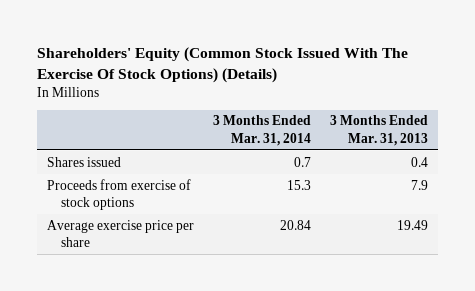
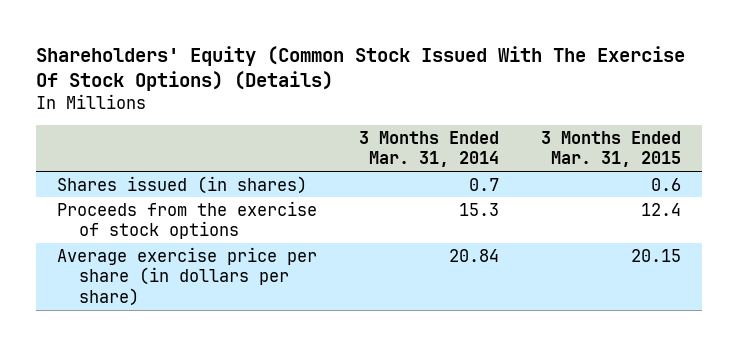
[330,115,429,146] 3 Months Ended Mar. 31, 2013 -> none
none -> [541,130,682,168] 3 Months Ended Mar. 31, 2015
[47,156,122,167] Shares issued -> [57,175,308,194] Shares issued (in shares)
[47,178,192,210] Proceeds from exercise of stock options -> [57,200,318,240] Proceeds from the exercise of stock options
[47,219,195,247] Average exercise price per share -> [57,246,318,307] Average exercise price per share (in dollars per share)

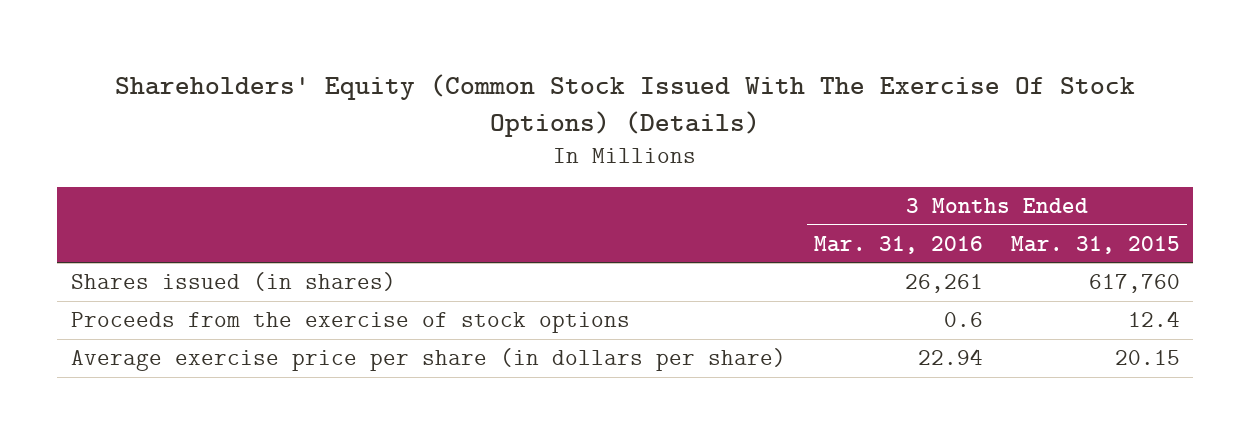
[359,130,500,168] 3 Months Ended Mar. 31, 2014 -> none
none -> [813,235,983,254] Mar. 31, 2016
[651,177,682,191] 0.6 -> [1088,274,1180,294] 617,760

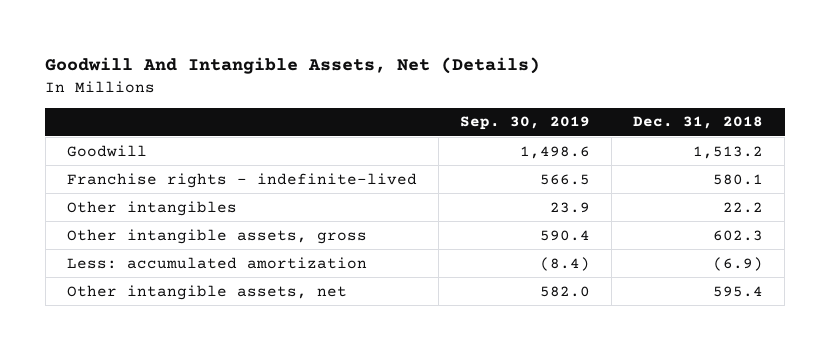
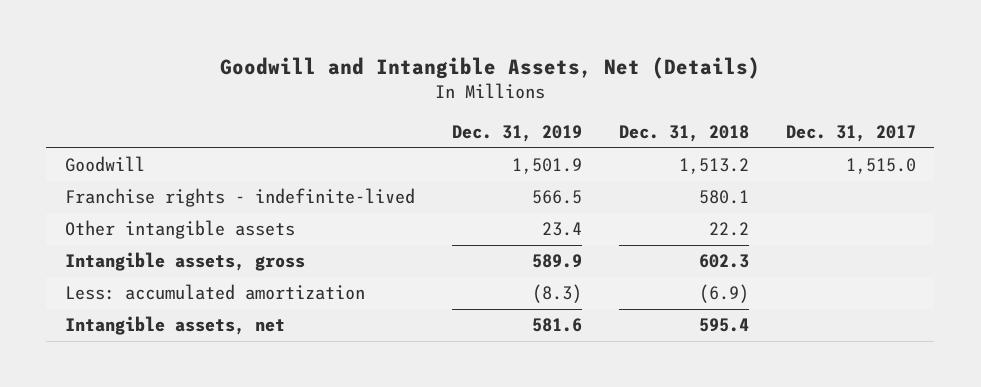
[45,57,541,75] Goodwill And Intangible Assets, Net (Details) -> [220,56,761,79] Goodwill and Intangible Assets, Net (Details)
[460,116,591,131] Sep. 30, 2019 -> none
none -> [451,124,582,142] Dec. 31, 2019
none -> [785,124,916,142] Dec. 31, 2017
[66,200,237,216] Other intangibles -> [64,220,295,240] Other intangible assets
[66,228,367,244] Other intangible assets, gross -> [64,252,305,272] Intangible assets, gross
[66,284,347,300] Other intangible assets, net -> [64,316,285,336] Intangible assets, net

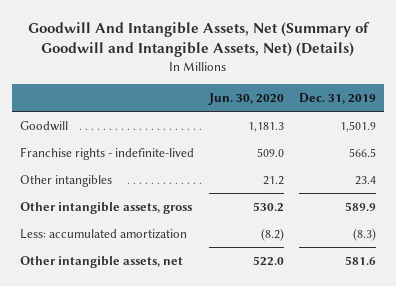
[220,56,761,79] Goodwill and Intangible Assets, Net (Details) -> [28,21,371,58] Goodwill And Intangible Assets, Net (Summary of Goodwill and Intangible Assets, Net) (Details)
[618,124,749,142] Dec. 31, 2018 -> none
[785,124,916,142] Dec. 31, 2017 -> none
none -> [208,92,285,105] Jun. 30, 2020
[64,220,295,240] Other intangible assets -> [20,174,113,187] Other intangibles
[64,252,305,272] Intangible assets, gross -> [20,201,193,214] Other intangible assets, gross
[64,316,285,336] Intangible assets, net -> [20,255,184,268] Other intangible assets, net

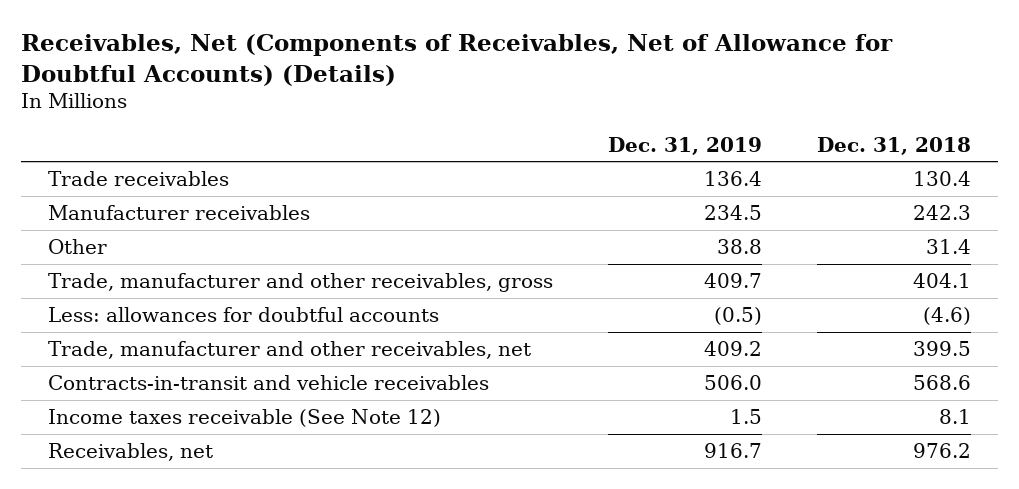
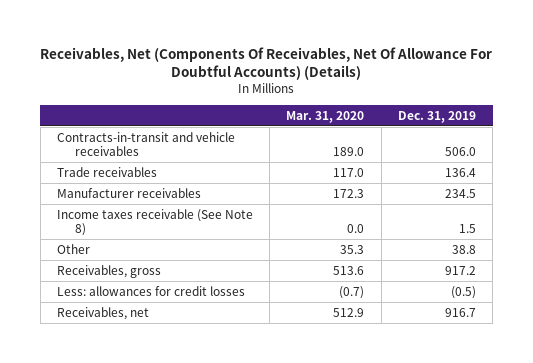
[20,34,893,86] Receivables, Net (Components of Receivables, Net of Allowance for Doubtful Accounts) (Details) -> [40,46,493,81] Receivables, Net (Components Of Receivables, Net Of Allowance For Doubtful Accounts) (Details)
[816,136,971,155] Dec. 31, 2018 -> none
none -> [286,110,365,123] Mar. 31, 2020
[48,375,490,391] Contracts-in-transit and vehicle receivables -> [56,131,235,156] Contracts-in-transit and vehicle receivables
none -> [56,208,253,236] Income taxes receivable (See Note 8)
[48,273,554,293] Trade, manufacturer and other receivables, gross -> none
[48,341,532,360] Trade, manufacturer and other receivables, net -> none
[48,409,442,428] Income taxes receivable (See Note 12) -> none
none -> [56,264,161,278] Receivables, gross
[48,307,440,323] Less: allowances for doubtful accounts -> [56,285,245,296] Less: allowances for credit losses

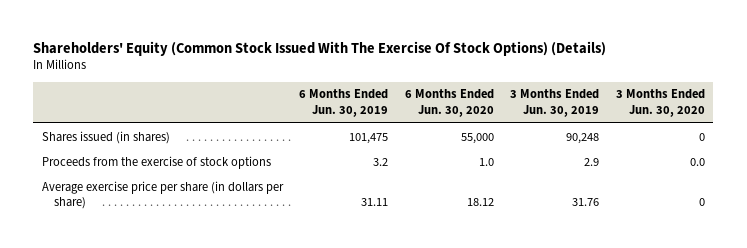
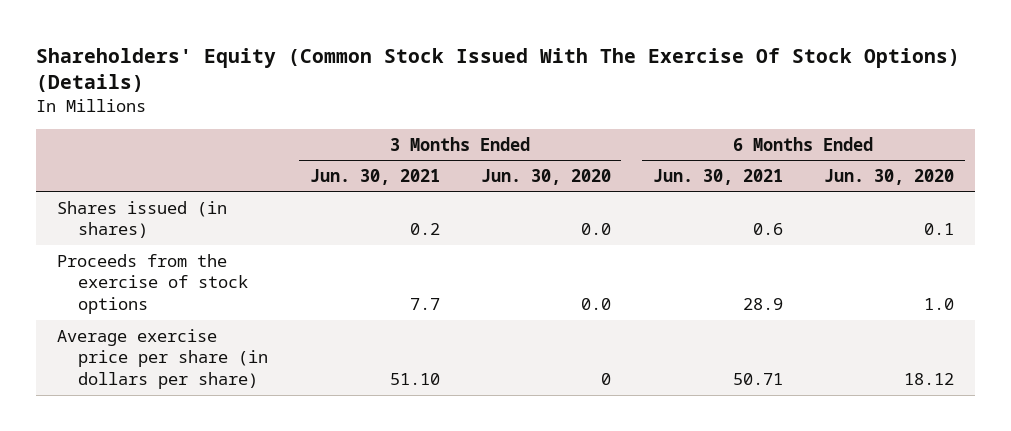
[299,89,389,118] 6 Months Ended Jun. 30, 2019 -> none
[510,89,600,118] 3 Months Ended Jun. 30, 2019 -> none
none -> [309,168,440,185] Jun. 30, 2021
none -> [652,168,783,185] Jun. 30, 2021
[460,132,494,144] 55,000 -> [924,223,955,236] 0.1
[699,132,706,141] 0 -> [581,223,612,236] 0.0

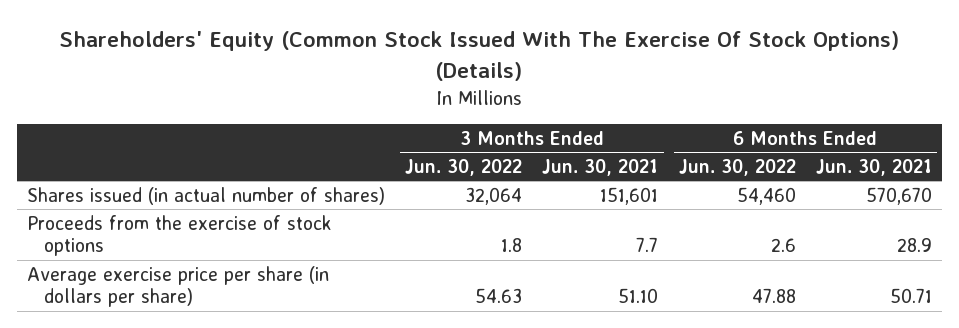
[481,168,612,185] Jun. 30, 2020 -> none
[824,168,955,185] Jun. 30, 2020 -> none
none -> [405,158,523,176] Jun. 30, 2022
none -> [678,158,796,176] Jun. 30, 2022
[56,200,227,239] Shares issued (in shares) -> [26,186,385,205] Shares issued (in actual number of shares)
[409,223,440,236] 0.2 -> [600,186,659,205] 151,601
[752,223,783,236] 0.6 -> [865,186,932,205] 570,670

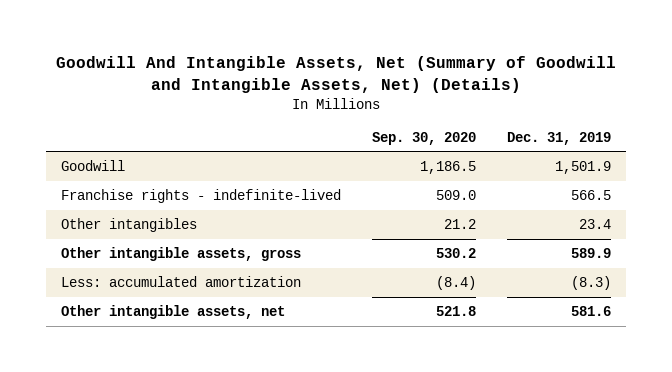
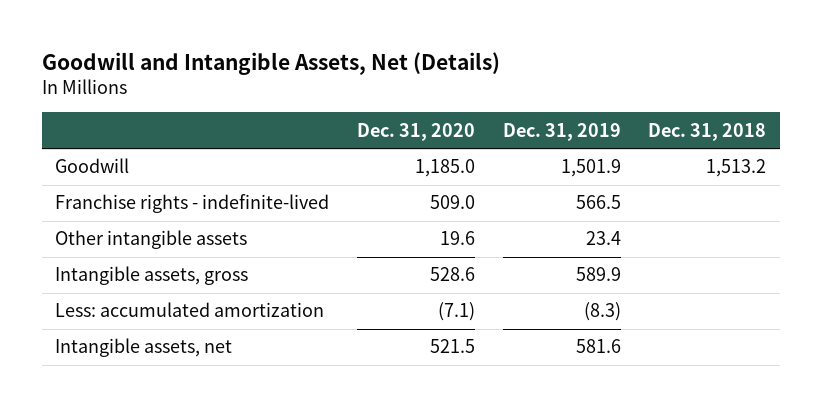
[56,55,617,93] Goodwill And Intangible Assets, Net (Summary of Goodwill and Intangible Assets, Net) (Details) -> [41,51,500,75] Goodwill and Intangible Assets, Net (Details)
[372,131,477,145] Sep. 30, 2020 -> none
none -> [357,122,476,141] Dec. 31, 2020
none -> [648,122,767,141] Dec. 31, 2018
[61,217,198,232] Other intangibles -> [55,230,248,250] Other intangible assets
[61,246,302,261] Other intangible assets, gross -> [55,266,249,286] Intangible assets, gross
[61,304,286,319] Other intangible assets, net -> [55,338,233,358] Intangible assets, net

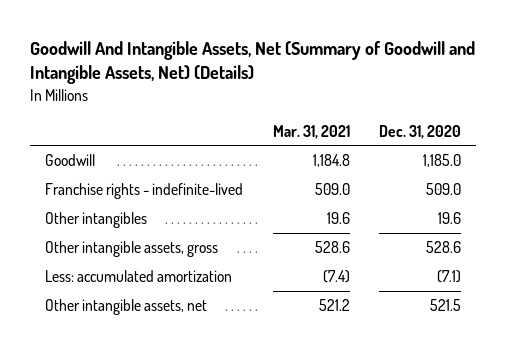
[41,51,500,75] Goodwill and Intangible Assets, Net (Details) -> [30,40,476,85] Goodwill And Intangible Assets, Net (Summary of Goodwill and Intangible Assets, Net) (Details)
[502,122,621,141] Dec. 31, 2019 -> none
[648,122,767,141] Dec. 31, 2018 -> none
none -> [272,124,350,139] Mar. 31, 2021
[55,230,248,250] Other intangible assets -> [45,212,148,229] Other intangibles
[55,266,249,286] Intangible assets, gross -> [45,241,219,258] Other intangible assets, gross
[55,338,233,358] Intangible assets, net -> [45,299,208,316] Other intangible assets, net

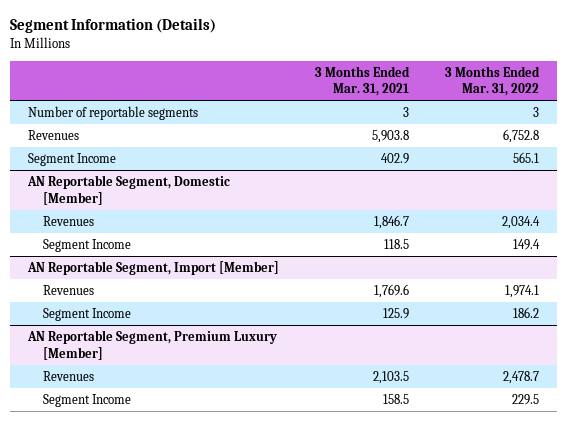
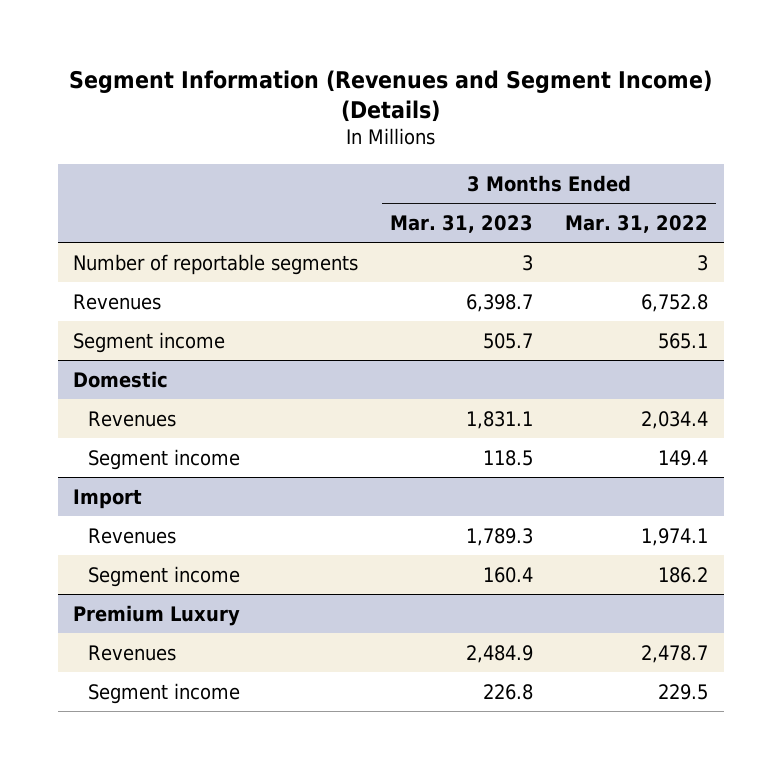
[10,18,217,34] Segment Information (Details) -> [68,69,712,123] Segment Information (Revenues and Segment Income) (Details)
[315,65,411,97] 3 Months Ended Mar. 31, 2021 -> none
none -> [390,214,534,233] Mar. 31, 2023
[28,152,117,166] Segment Income -> [73,331,226,353] Segment income
[27,174,231,205] AN Reportable Segment, Domestic [Member] -> [73,370,169,388] Domestic
[43,238,132,252] Segment Income -> [87,448,240,470] Segment income
[27,260,280,275] AN Reportable Segment, Import [Member] -> [73,488,143,509] Import
[43,307,132,321] Segment Income -> [87,565,240,587] Segment income
[27,329,278,360] AN Reportable Segment, Premium Luxury [Member] -> [73,604,241,626] Premium Luxury
[43,393,132,407] Segment Income -> [87,682,240,704] Segment income

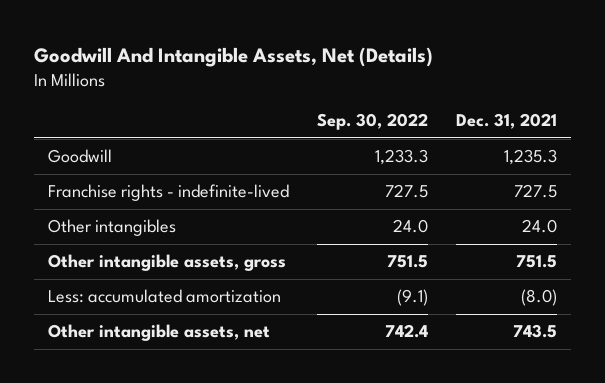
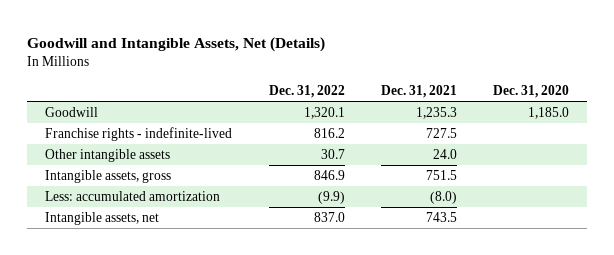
[33,46,433,67] Goodwill And Intangible Assets, Net (Details) -> [27,37,326,53] Goodwill and Intangible Assets, Net (Details)
[316,113,428,131] Sep. 30, 2022 -> none
none -> [268,85,345,99] Dec. 31, 2022
none -> [493,85,570,99] Dec. 31, 2020
[47,219,176,237] Other intangibles -> [45,149,171,163] Other intangible assets
[47,254,286,272] Other intangible assets, gross -> [45,170,172,184] Intangible assets, gross
[47,324,270,342] Other intangible assets, net -> [45,212,160,226] Intangible assets, net

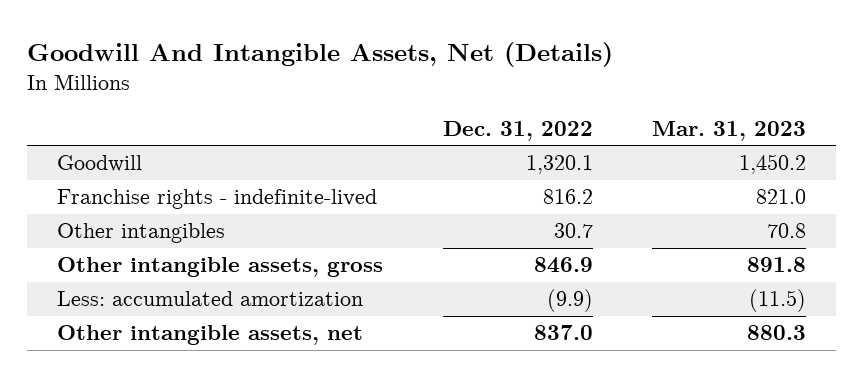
[27,37,326,53] Goodwill and Intangible Assets, Net (Details) -> [27,41,614,67] Goodwill And Intangible Assets, Net (Details)
[380,85,457,99] Dec. 31, 2021 -> none
[493,85,570,99] Dec. 31, 2020 -> none
none -> [651,120,806,141] Mar. 31, 2023
[45,149,171,163] Other intangible assets -> [57,223,226,244] Other intangibles
[45,170,172,184] Intangible assets, gross -> [57,257,384,278] Other intangible assets, gross
[45,212,160,226] Intangible assets, net -> [57,325,364,346] Other intangible assets, net

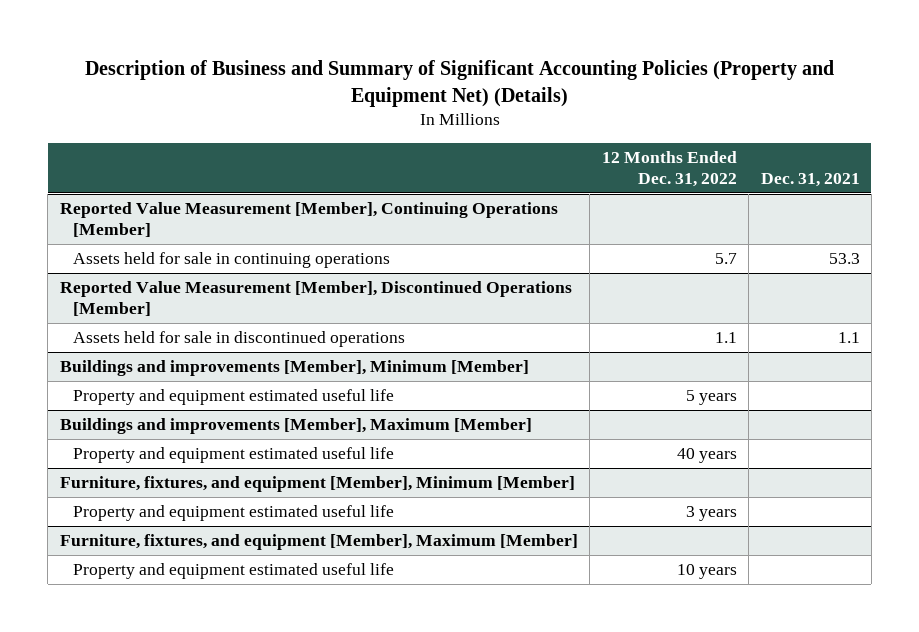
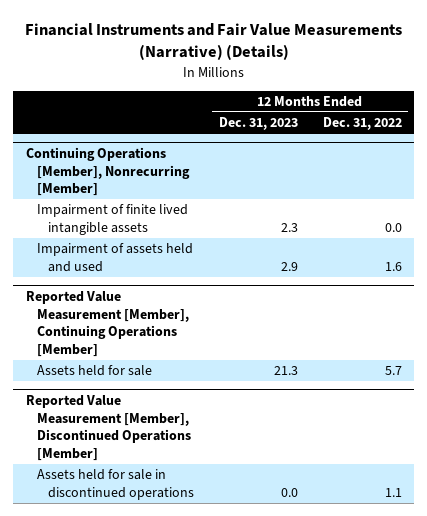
[84,59,834,107] Description of Business and Summary of Significant Accounting Policies (Property and Equipment Net) (Details) -> [24,23,402,61] Financial Instruments and Fair Value Measurements (Narrative) (Details)
[760,172,860,187] Dec. 31, 2021 -> none
none -> [218,117,298,131] Dec. 31, 2023
none -> [25,147,190,197] Continuing Operations [Member], Nonrecurring [Member]
none -> [36,204,188,235] Impairment of finite lived intangible assets
none -> [36,243,193,272] Impairment of assets held and used
[73,252,391,269] Assets held for sale in continuing operations -> [36,365,152,377] Assets held for sale
[59,360,529,377] Buildings and improvements [Member], Minimum [Member] -> none
[73,389,395,406] Property and equipment estimated useful life -> none
[59,418,532,435] Buildings and improvements [Member], Maximum [Member] -> none
[73,447,395,464] Property and equipment estimated useful life -> none
[59,476,575,493] Furniture, fixtures, and equipment [Member], Minimum [Member] -> none
[73,505,395,522] Property and equipment estimated useful life -> none
[59,534,578,551] Furniture, fixtures, and equipment [Member], Maximum [Member] -> none
[73,563,395,580] Property and equipment estimated useful life -> none

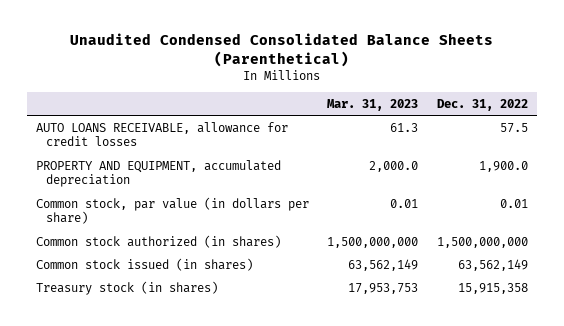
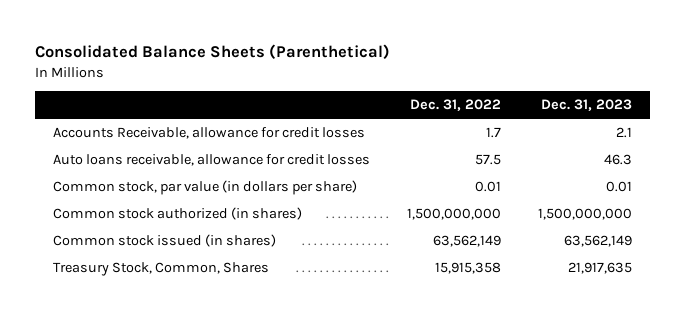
[69,33,493,67] Unaudited Condensed Consolidated Balance Sheets (Parenthetical) -> [34,44,390,60] Consolidated Balance Sheets (Parenthetical)
[327,99,419,112] Mar. 31, 2023 -> none
none -> [540,99,632,112] Dec. 31, 2023
[35,159,281,188] PROPERTY AND EQUIPMENT, accumulated depreciation -> none
none -> [53,126,366,139] Accounts Receivable, allowance for credit losses
[35,121,288,147] AUTO LOANS RECEIVABLE, allowance for credit losses -> [53,153,371,166] Auto loans receivable, allowance for credit losses
[35,280,218,295] Treasury stock (in shares) -> [53,261,270,276] Treasury Stock, Common, Shares

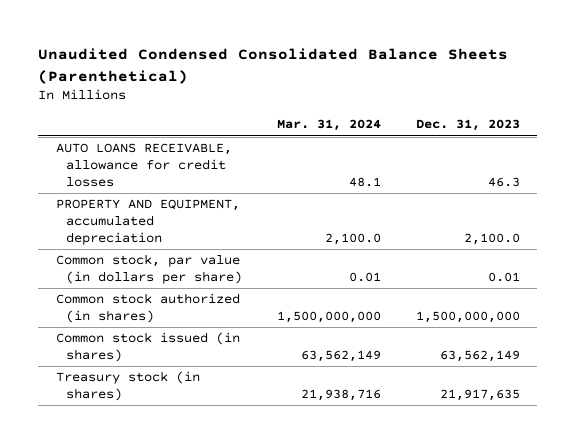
[34,44,390,60] Consolidated Balance Sheets (Parenthetical) -> [38,48,509,84] Unaudited Condensed Consolidated Balance Sheets (Parenthetical)
[410,99,502,112] Dec. 31, 2022 -> none
none -> [276,119,381,132] Mar. 31, 2024
[53,126,366,139] Accounts Receivable, allowance for credit losses -> none
[53,153,371,166] Auto loans receivable, allowance for credit losses -> [55,143,232,187] AUTO LOANS RECEIVABLE, allowance for credit losses
none -> [55,199,240,245] PROPERTY AND EQUIPMENT, accumulated depreciation
[53,261,270,276] Treasury Stock, Common, Shares -> [55,371,200,402] Treasury stock (in shares)

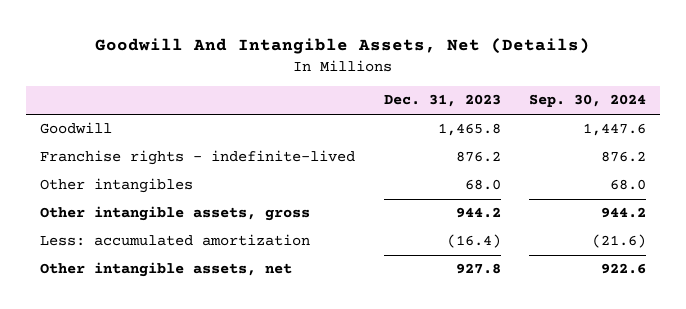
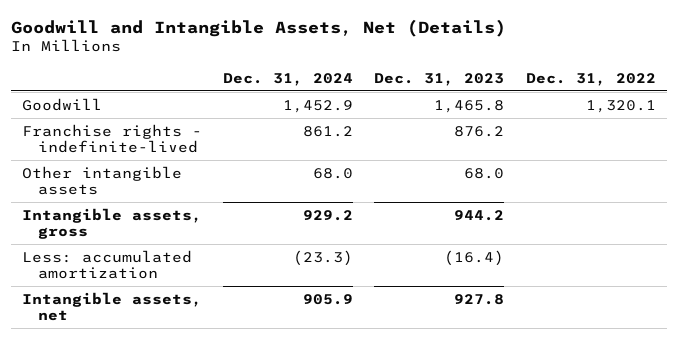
[95,38,591,55] Goodwill And Intangible Assets, Net (Details) -> [11,18,507,37] Goodwill and Intangible Assets, Net (Details)
[528,94,646,108] Sep. 30, 2024 -> none
none -> [223,72,354,86] Dec. 31, 2024
none -> [525,72,656,86] Dec. 31, 2022
[40,178,194,194] Other intangibles -> [21,165,182,195] Other intangible assets
[40,206,311,222] Other intangible assets, gross -> [21,207,202,239] Intangible assets, gross
[40,262,293,278] Other intangible assets, net -> [21,291,202,321] Intangible assets, net

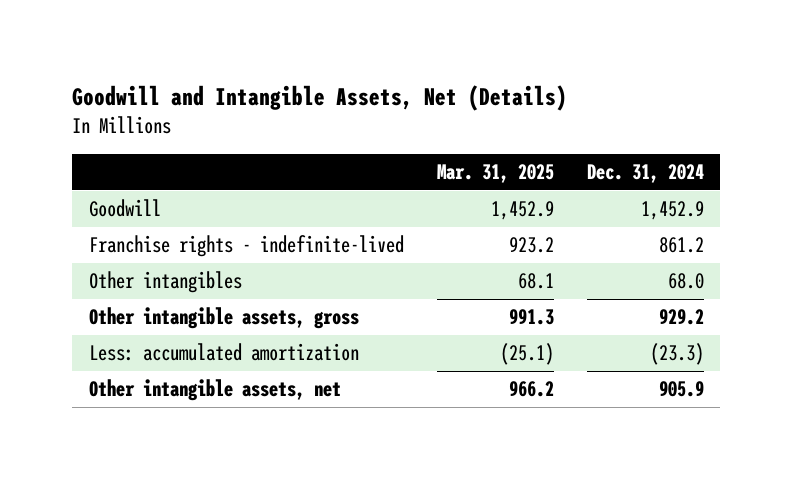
[374,72,505,86] Dec. 31, 2023 -> none
[525,72,656,86] Dec. 31, 2022 -> none
none -> [436,164,554,184] Mar. 31, 2025
[21,165,182,195] Other intangible assets -> [88,271,242,294] Other intangibles
[21,207,202,239] Intangible assets, gross -> [88,307,359,330] Other intangible assets, gross
[21,291,202,321] Intangible assets, net -> [88,379,341,402] Other intangible assets, net

